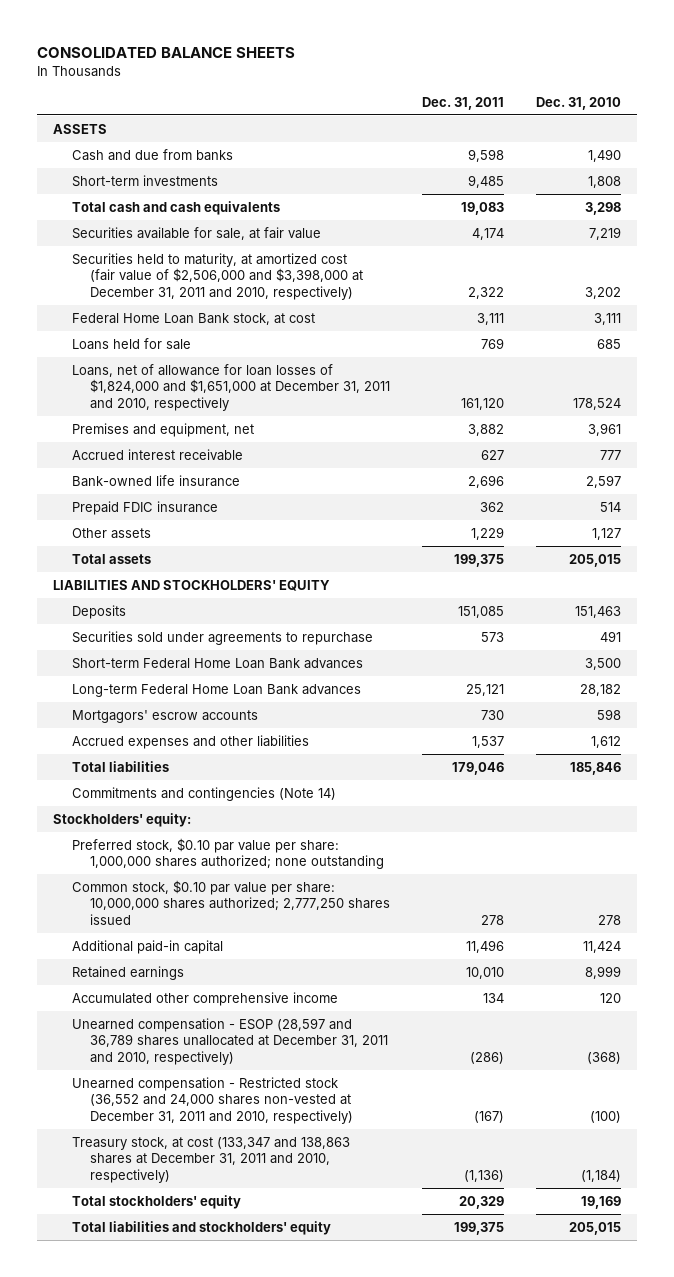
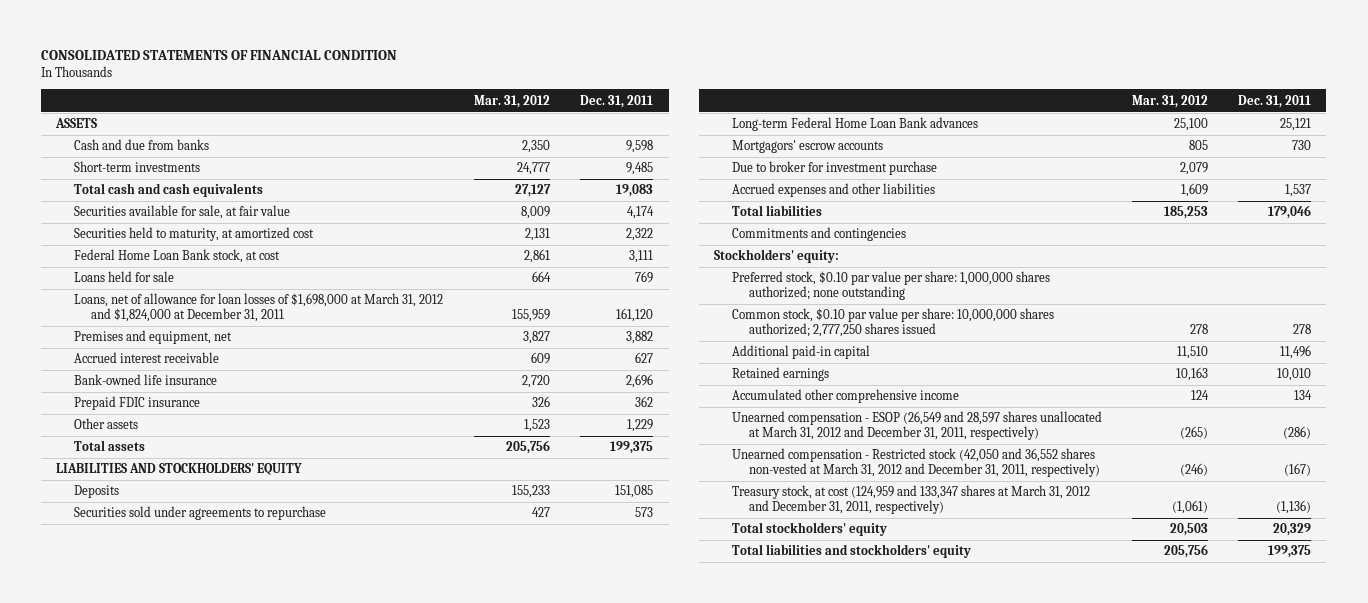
[37,46,296,58] CONSOLIDATED BALANCE SHEETS -> [41,50,398,61] CONSOLIDATED STATEMENTS OF FINANCIAL CONDITION
[535,96,621,110] Dec. 31, 2010 -> none
none -> [474,94,551,108] Mar. 31, 2012
[71,252,364,300] Securities held to maturity, at amortized cost (fair value of $2,506,000 and $3,398,000 at December 31, 2011 and 2010, respectively) -> [73,227,314,242] Securities held to maturity, at amortized cost
[71,363,391,411] Loans, net of allowance for loan losses of $1,824,000 and $1,651,000 at December 31, 2011 and 2010, respectively -> [73,293,443,322] Loans, net of allowance for loan losses of $1,698,000 at March 31, 2012 and $1,824,000 at December 31, 2011
[71,657,363,669] Short-term Federal Home Loan Bank advances -> none
none -> [731,161,937,176] Due to broker for investment purchase
[71,786,336,801] Commitments and contingencies (Note 14) -> [731,227,906,242] Commitments and contingencies
[71,1017,389,1065] Unearned compensation - ESOP (28,597 and 36,789 shares unallocated at December 31, 2011 and 2010, respectively) -> [731,411,1102,440] Unearned compensation - ESOP (26,549 and 28,597 shares unallocated at March 31, 2012 and December 31, 2011, respectively)
[71,1076,354,1124] Unearned compensation - Restricted stock (36,552 and 24,000 shares non-vested at December 31, 2011 and 2010, respectively) -> [731,448,1101,477] Unearned compensation - Restricted stock (42,050 and 36,552 shares non-vested at March 31, 2012 and December 31, 2011, respectively)
[71,1136,350,1183] Treasury stock, at cost (133,347 and 138,863 shares at December 31, 2011 and 2010, respectively) -> [731,485,1090,514] Treasury stock, at cost (124,959 and 133,347 shares at March 31, 2012 and December 31, 2011, respectively)

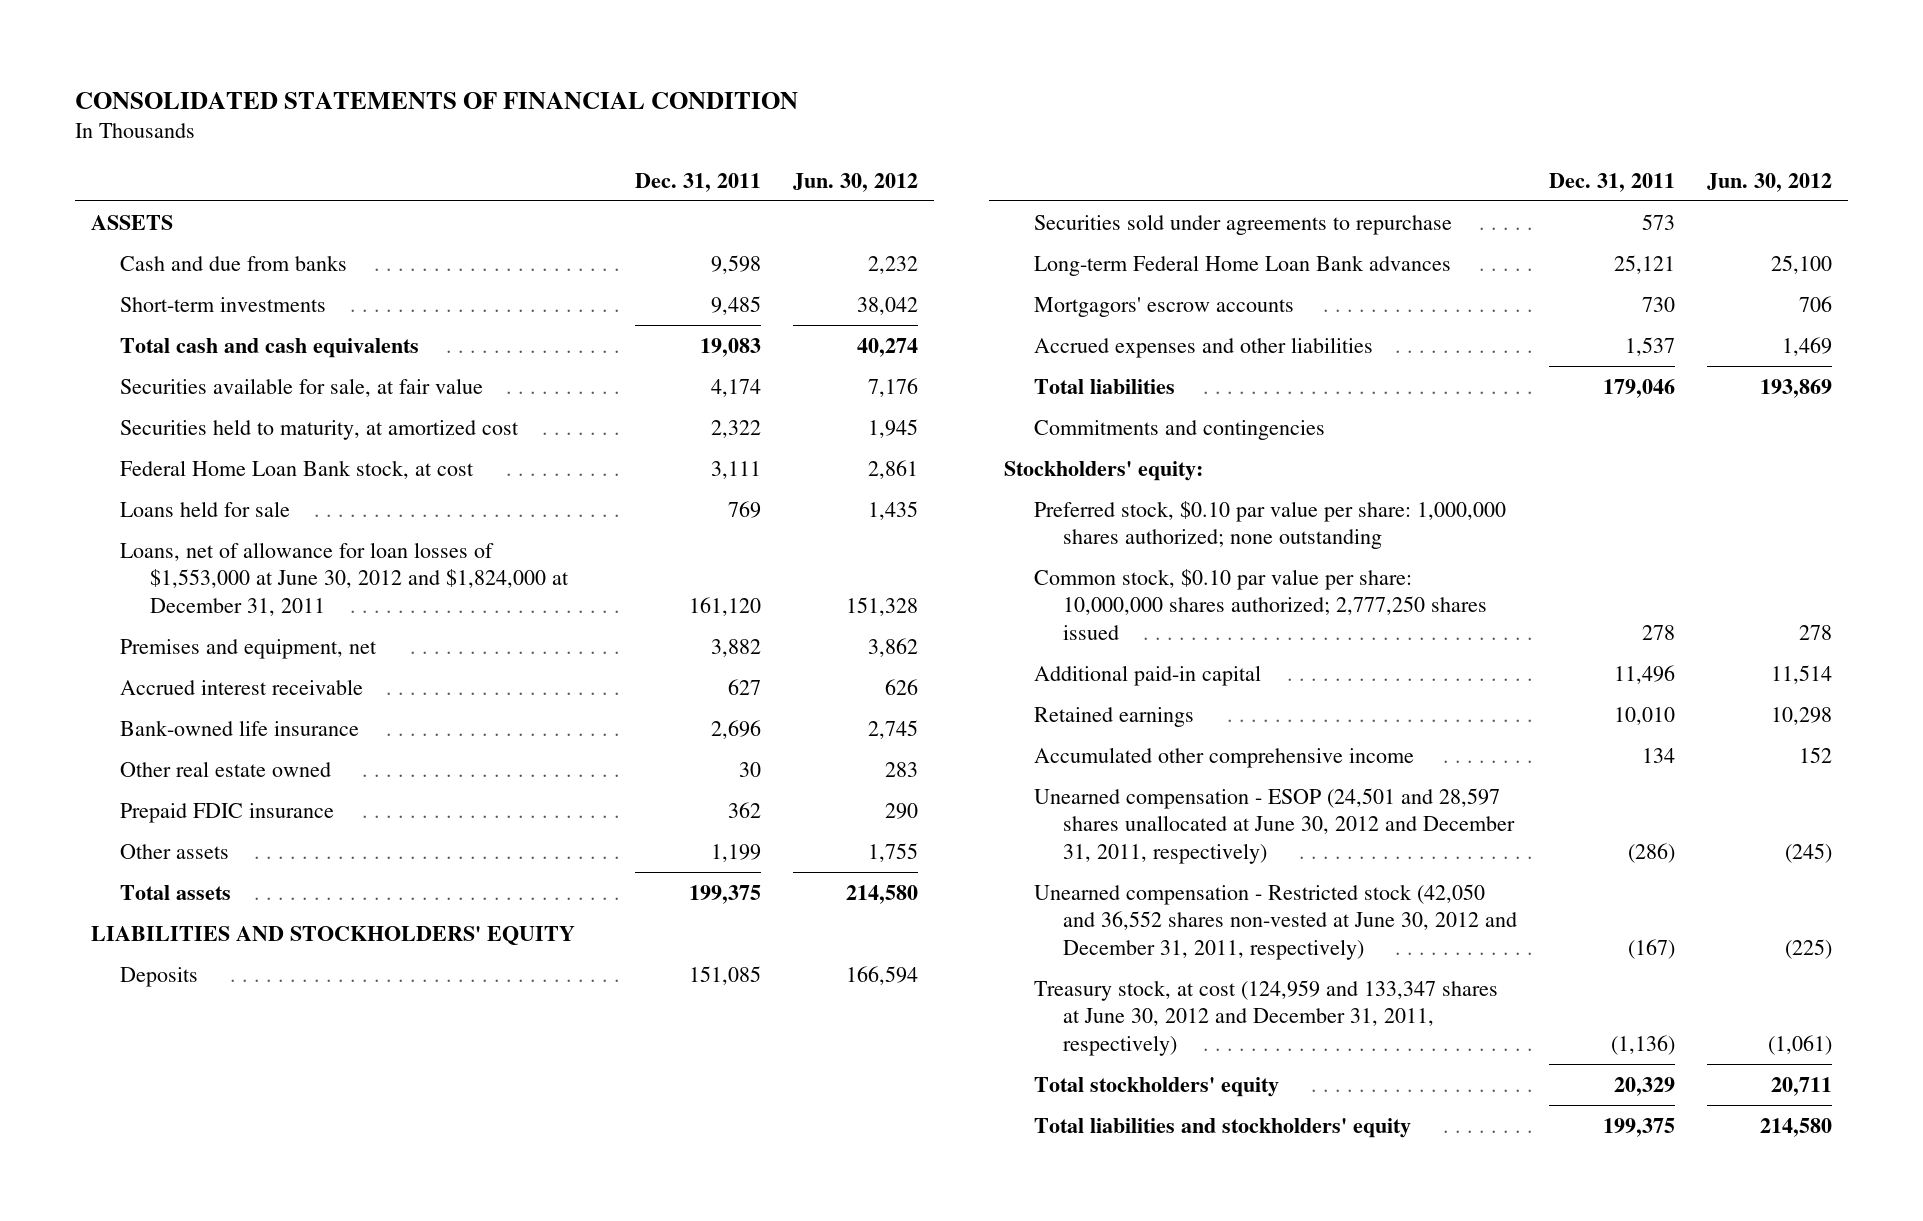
[474,94,551,108] Mar. 31, 2012 -> none
none -> [793,172,919,192] Jun. 30, 2012
[73,293,443,322] Loans, net of allowance for loan losses of $1,698,000 at March 31, 2012 and $1,824,000 at December 31, 2011 -> [120,541,569,617] Loans, net of allowance for loan losses of $1,553,000 at June 30, 2012 and $1,824,000 at December 31, 2011
none -> [120,760,332,777] Other real estate owned
[627,419,654,433] 1,229 -> [711,843,762,862] 1,199
[731,161,937,176] Due to broker for investment purchase -> none
[731,411,1102,440] Unearned compensation - ESOP (26,549 and 28,597 shares unallocated at March 31, 2012 and December 31, 2011, respectively) -> [1033,787,1516,865] Unearned compensation - ESOP (24,501 and 28,597 shares unallocated at June 30, 2012 and December 31, 2011, respectively)
[731,448,1101,477] Unearned compensation - Restricted stock (42,050 and 36,552 shares non-vested at March 31, 2012 and December 31, 2011, respectively) -> [1033,883,1518,961] Unearned compensation - Restricted stock (42,050 and 36,552 shares non-vested at June 30, 2012 and December 31, 2011, respectively)
[731,485,1090,514] Treasury stock, at cost (124,959 and 133,347 shares at March 31, 2012 and December 31, 2011, respectively) -> [1033,979,1498,1057] Treasury stock, at cost (124,959 and 133,347 shares at June 30, 2012 and December 31, 2011, respectively)

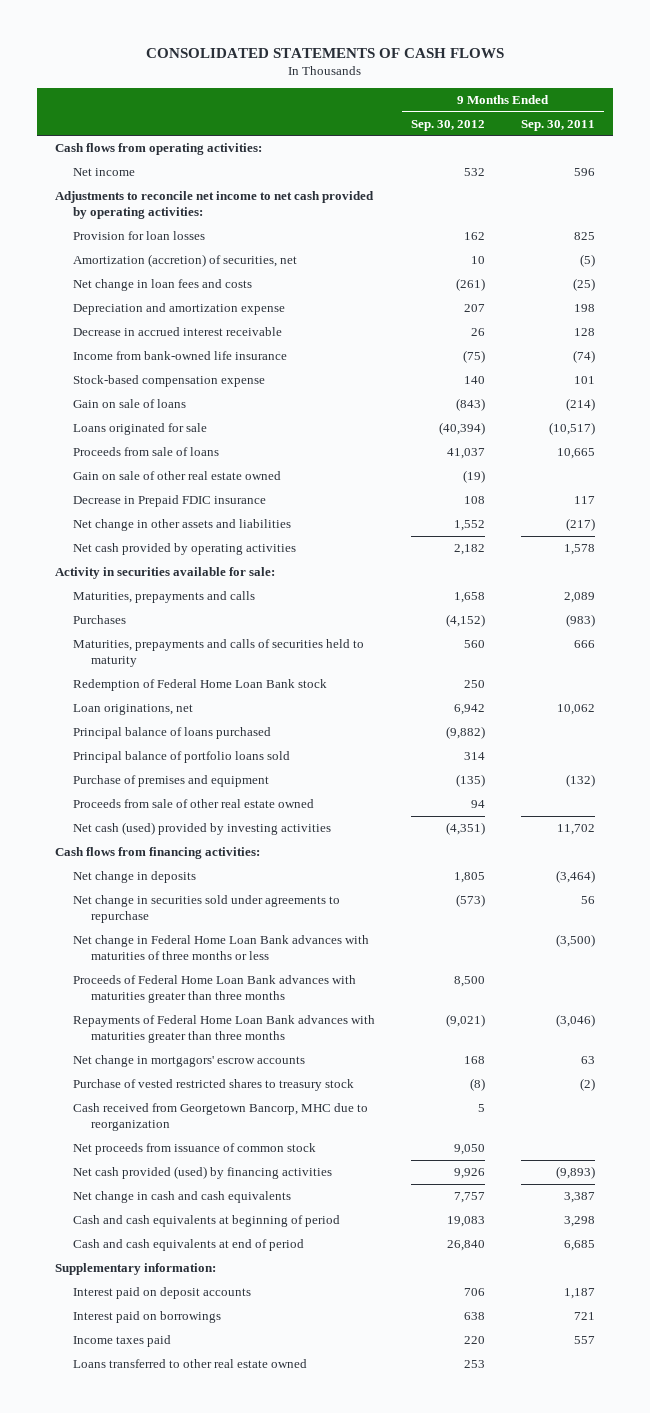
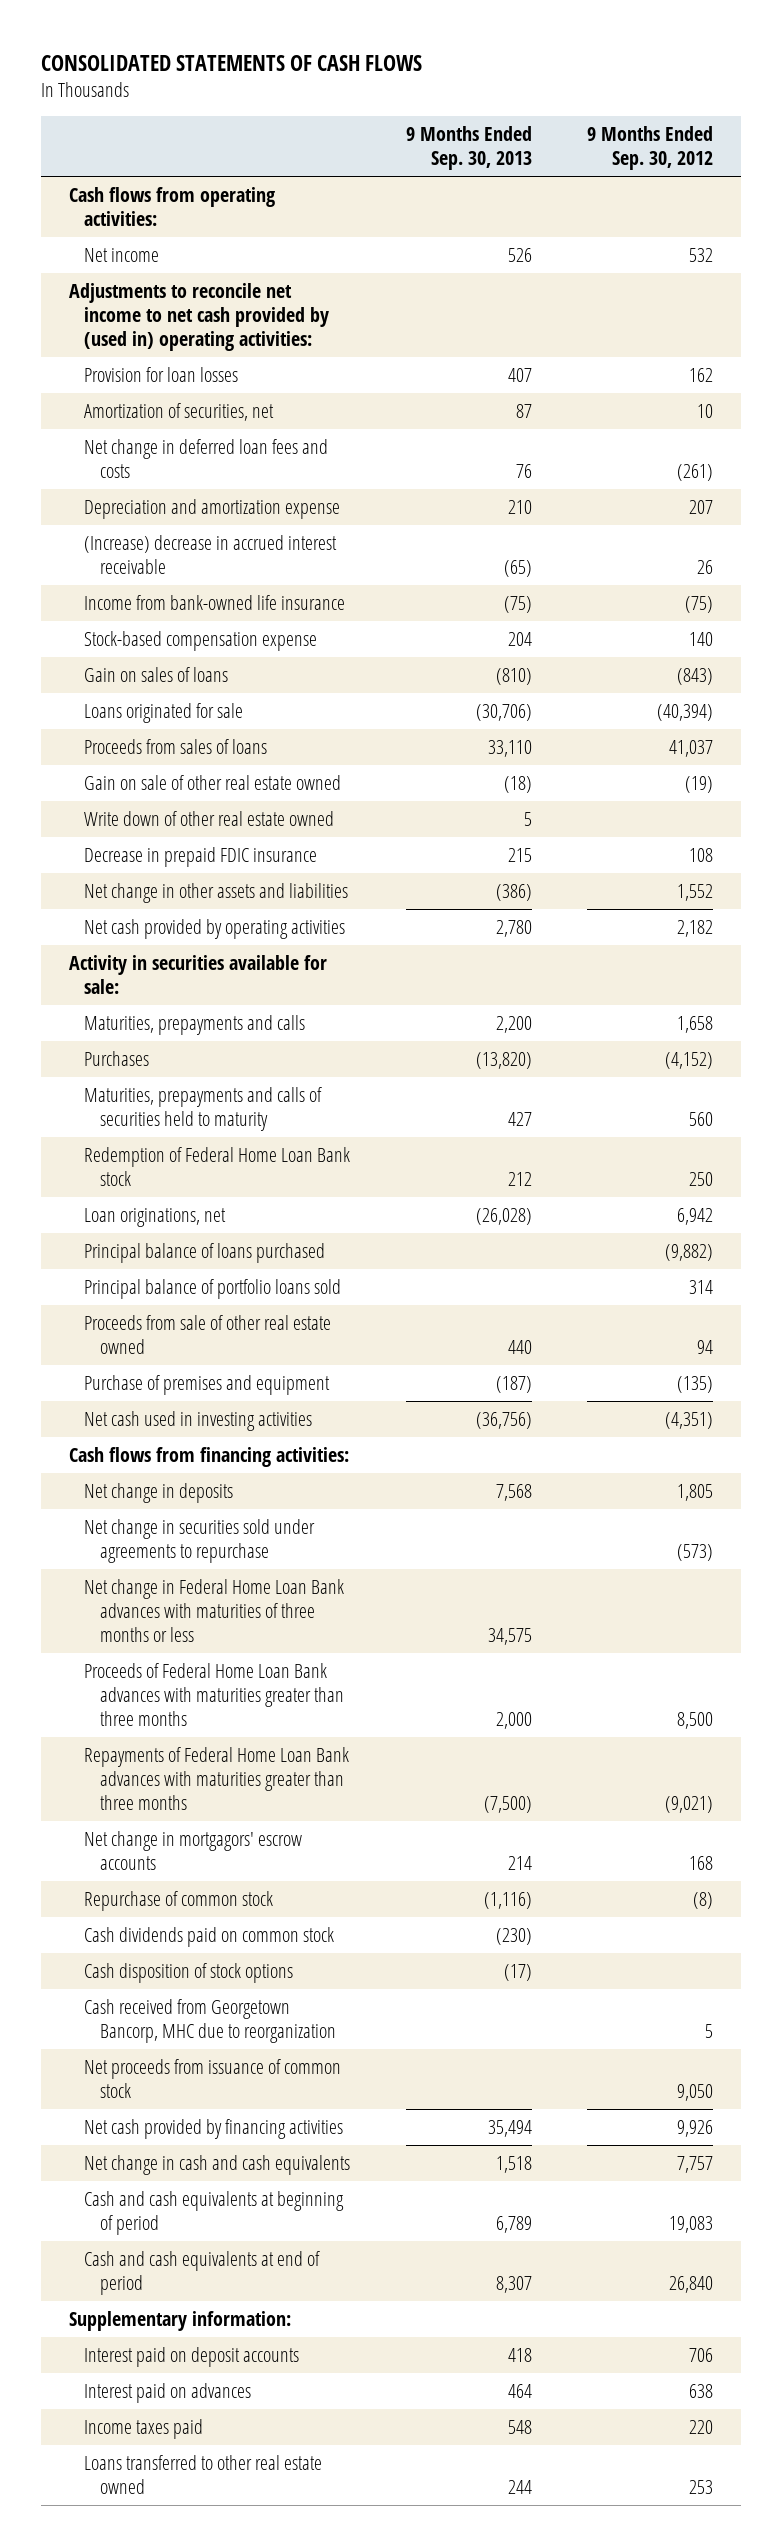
[521,119,596,131] Sep. 30, 2011 -> none
none -> [405,126,532,170] 9 Months Ended Sep. 30, 2013
[55,191,375,220] Adjustments to reconcile net income to net cash provided by operating activities: -> [68,282,330,351] Adjustments to reconcile net income to net cash provided by (used in) operating activities:
[73,254,298,268] Amortization (accretion) of securities, net -> [84,402,275,421] Amortization of securities, net
[73,279,253,292] Net change in loan fees and costs -> [84,438,329,478] Net change in deferred loan fees and costs
[73,327,283,337] Decrease in accrued interest receivable -> [84,534,338,574] (Increase) decrease in accrued interest receivable
[73,399,187,409] Gain on sale of loans -> [84,666,229,682] Gain on sales of loans
[73,447,220,457] Proceeds from sale of loans -> [84,738,268,754] Proceeds from sales of loans
none -> [84,810,335,826] Write down of other real estate owned
[73,495,267,508] Decrease in Prepaid FDIC insurance -> [84,846,318,867] Decrease in prepaid FDIC insurance
[73,775,270,788] Purchase of premises and equipment -> [84,1374,331,1395] Purchase of premises and equipment
[73,822,332,836] Net cash (used) provided by investing activities -> [84,1410,313,1431] Net cash used in investing activities
[73,1079,355,1092] Purchase of vested restricted shares to treasury stock -> [84,1890,274,1911] Repurchase of common stock
none -> [84,1926,335,1947] Cash dividends paid on common stock
none -> [84,1962,294,1983] Cash disposition of stock options
[73,1166,333,1180] Net cash provided (used) by financing activities -> [84,2118,344,2139] Net cash provided by financing activities
[73,1311,222,1324] Interest paid on borrowings -> [84,2382,252,2403] Interest paid on advances

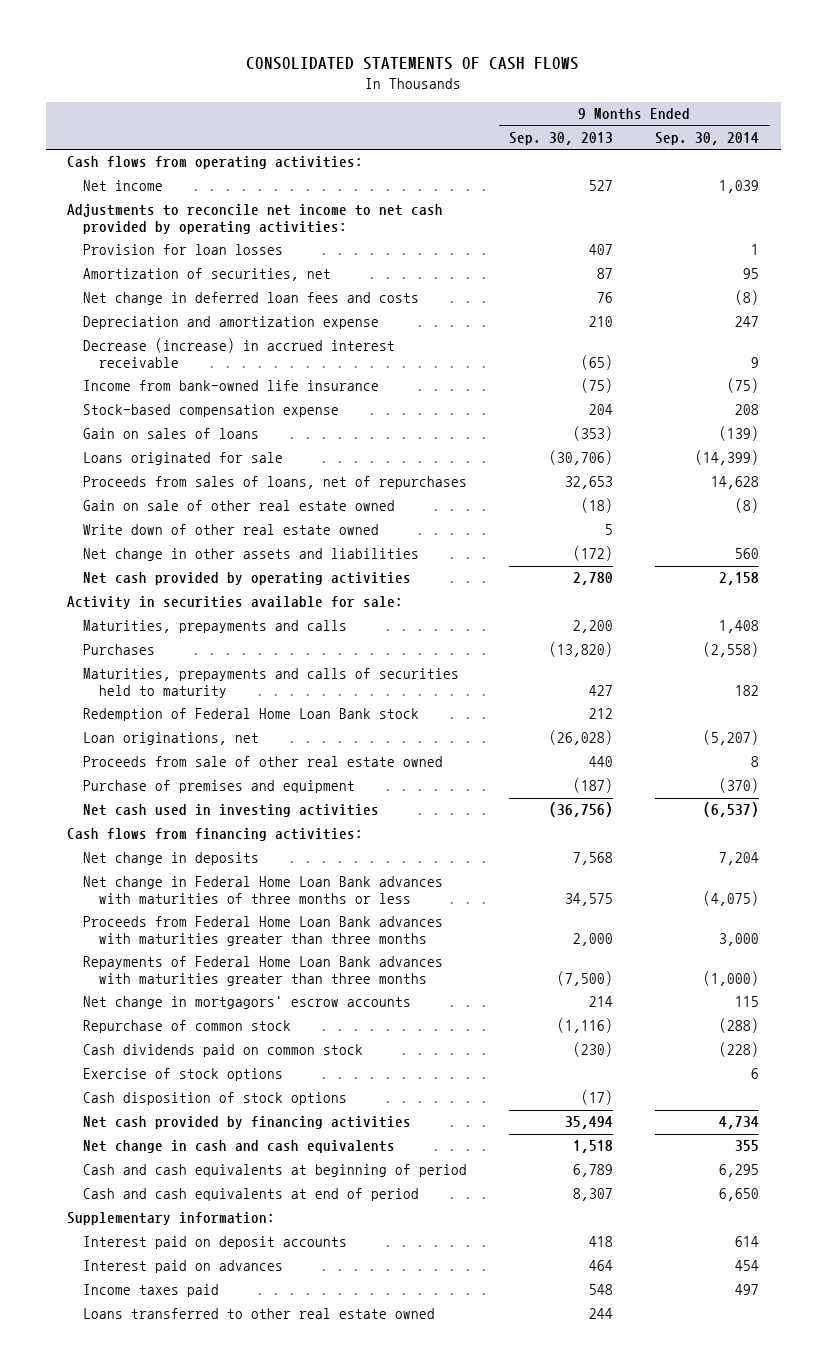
[587,126,714,170] 9 Months Ended Sep. 30, 2012 -> none
none -> [655,131,760,145] Sep. 30, 2014
[507,247,532,262] 526 -> [589,180,614,192] 527
[68,282,330,351] Adjustments to reconcile net income to net cash provided by (used in) operating activities: -> [66,204,443,234] Adjustments to reconcile net income to net cash provided by operating activities:
[84,534,338,574] (Increase) decrease in accrued interest receivable -> [82,338,395,368] Decrease (increase) in accrued interest receivable
[495,667,532,685] (810) -> [573,426,614,442] (353)
[84,738,268,754] Proceeds from sales of loans -> [82,476,467,490] Proceeds from sales of loans, net of repurchases
[487,739,532,757] 33,110 -> [565,476,614,490] 32,653
[84,846,318,867] Decrease in prepaid FDIC insurance -> none
[495,883,532,901] (386) -> [573,546,614,562] (172)
[84,1242,326,1263] Principal balance of loans purchased -> none
[84,1278,342,1299] Principal balance of portfolio loans sold -> none
[84,1518,316,1563] Net change in securities sold under agreements to repurchase -> none
[84,1662,344,1726] Proceeds of Federal Home Loan Bank advances with maturities greater than three months -> [82,916,443,946] Proceeds from Federal Home Loan Bank advances with maturities greater than three months
none -> [82,1068,283,1082] Exercise of stock options
[84,1998,336,2043] Cash received from Georgetown Bancorp, MHC due to reorganization -> none
[84,2058,342,2098] Net proceeds from issuance of common stock -> none

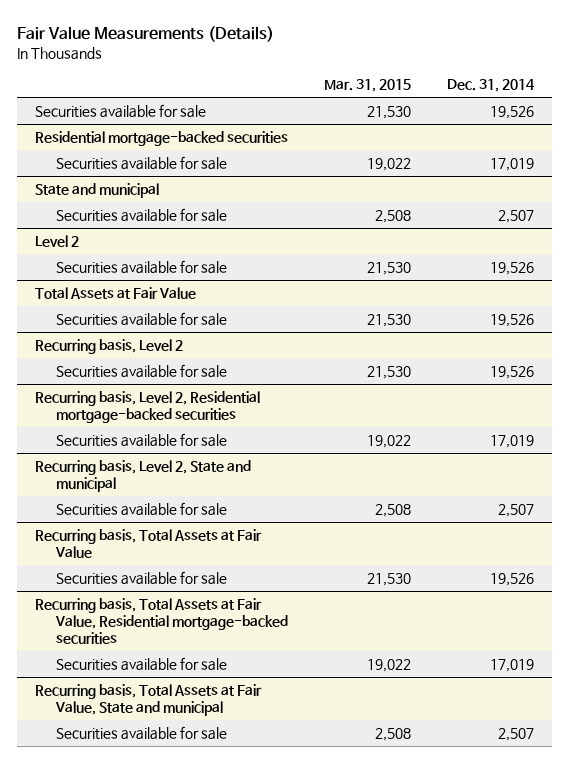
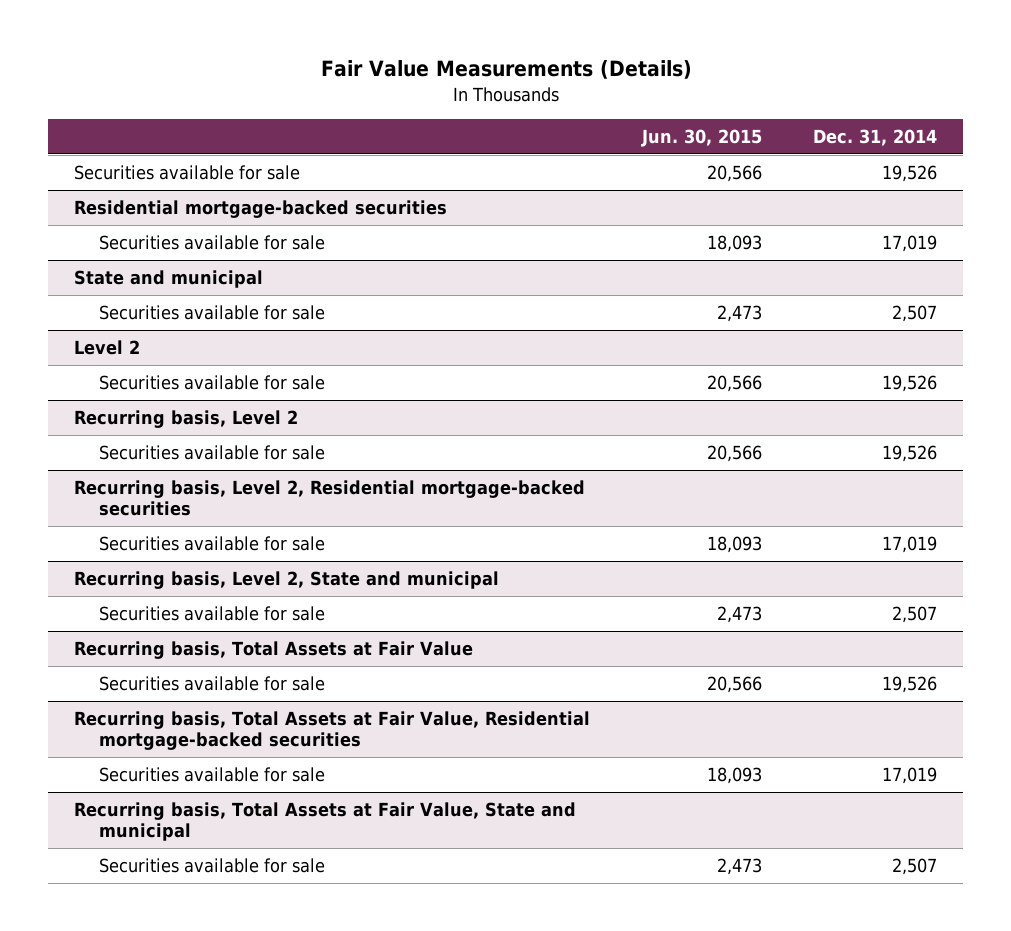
[324,79,412,93] Mar. 31, 2015 -> none
none -> [640,128,762,147] Jun. 30, 2015
[35,286,197,299] Total Assets at Fair Value -> none
[56,311,228,326] Securities available for sale -> none

